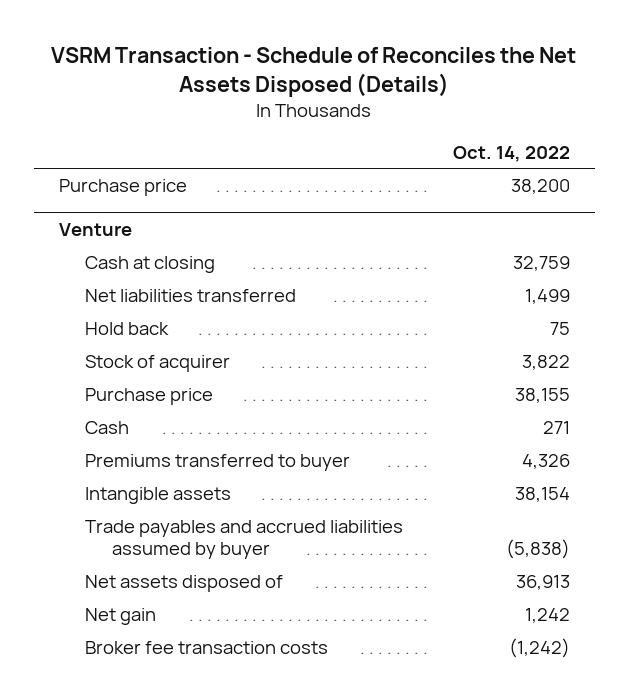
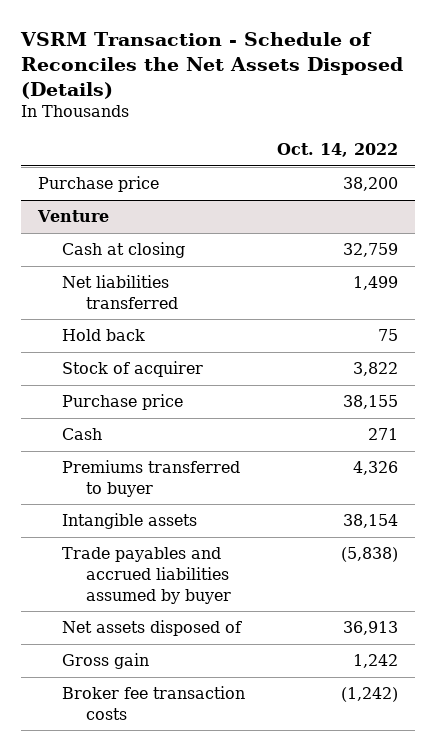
[85,608,157,626] Net gain -> [61,653,149,670] Gross gain

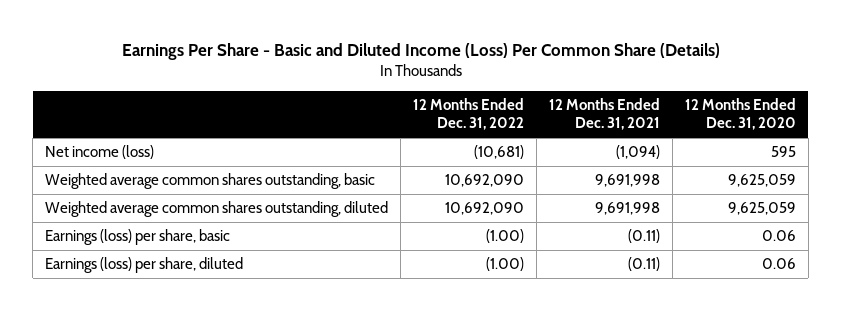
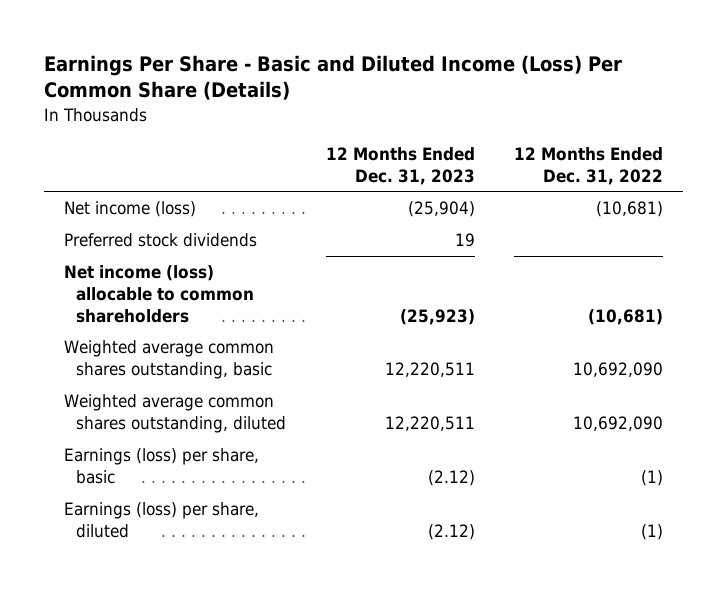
[549,98,661,131] 12 Months Ended Dec. 31, 2021 -> none
[685,98,797,131] 12 Months Ended Dec. 31, 2020 -> none
none -> [325,146,475,185] 12 Months Ended Dec. 31, 2023
none -> [63,233,257,248] Preferred stock dividends
none -> [63,265,255,323] Net income (loss) allocable to common shareholders
[486,229,525,244] (1.00) -> [641,469,664,486] (1)
[486,257,525,272] (1.00) -> [641,523,664,540] (1)

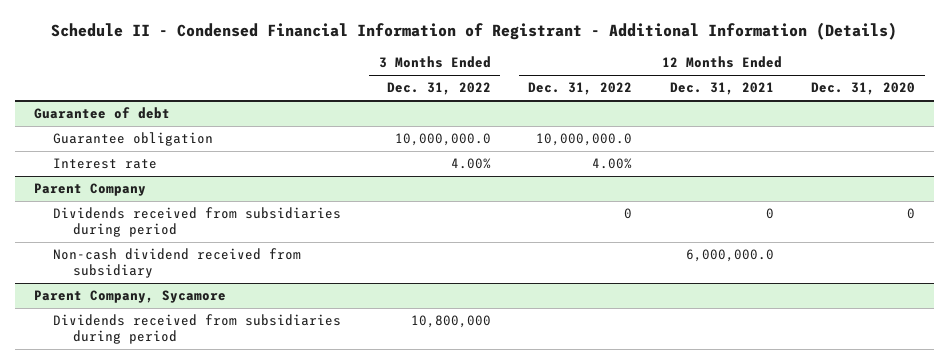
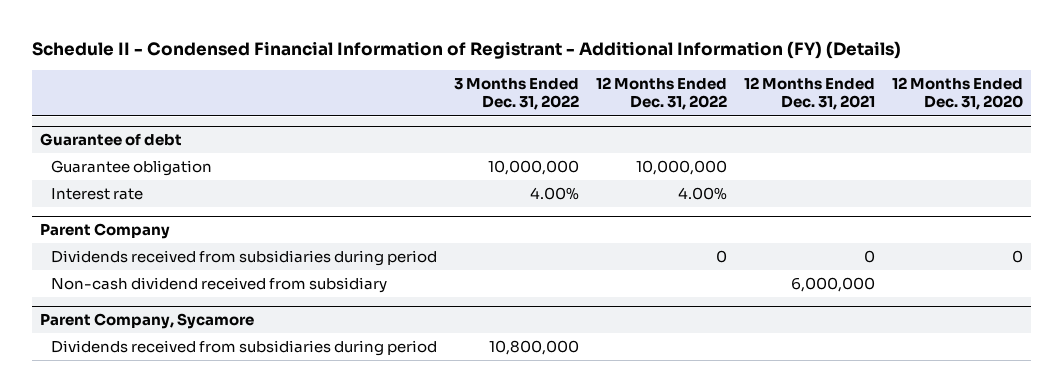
[51,22,898,41] Schedule II - Condensed Financial Information of Registrant - Additional Information (Details) -> [32,41,902,60] Schedule II - Condensed Financial Information of Registrant - Additional Information (FY) (Details)
[394,133,491,147] 10,000,000.0 -> [488,160,580,176] 10,000,000
[536,133,633,147] 10,000,000.0 -> [636,160,728,176] 10,000,000
[685,249,774,263] 6,000,000.0 -> [791,277,876,293] 6,000,000

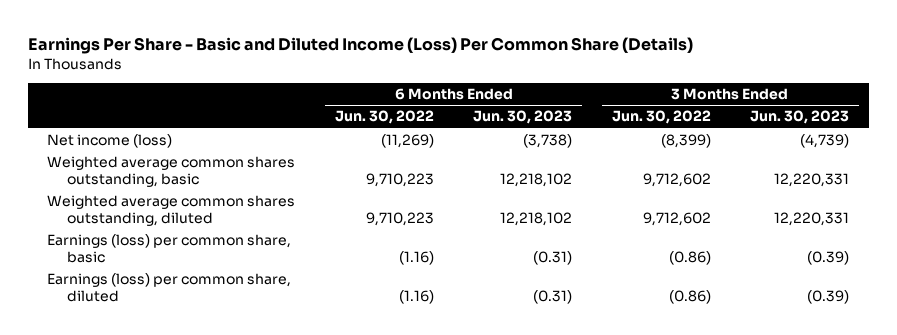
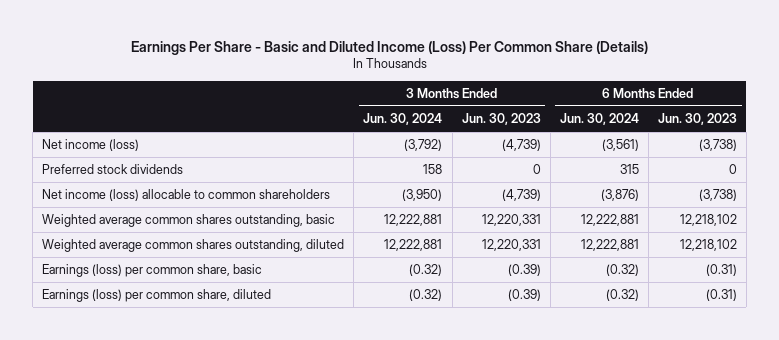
[334,110,434,125] Jun. 30, 2022 -> none
[611,110,711,125] Jun. 30, 2022 -> none
none -> [363,113,443,126] Jun. 30, 2024
none -> [559,113,639,126] Jun. 30, 2024
none -> [42,164,184,175] Preferred stock dividends
none -> [42,189,331,202] Net income (loss) allocable to common shareholders

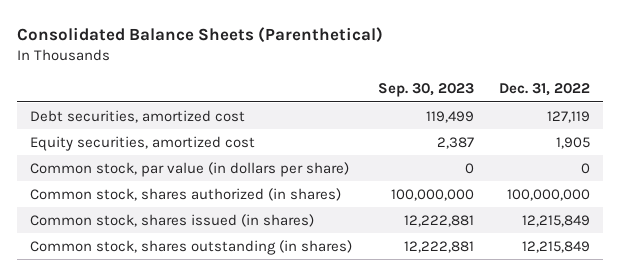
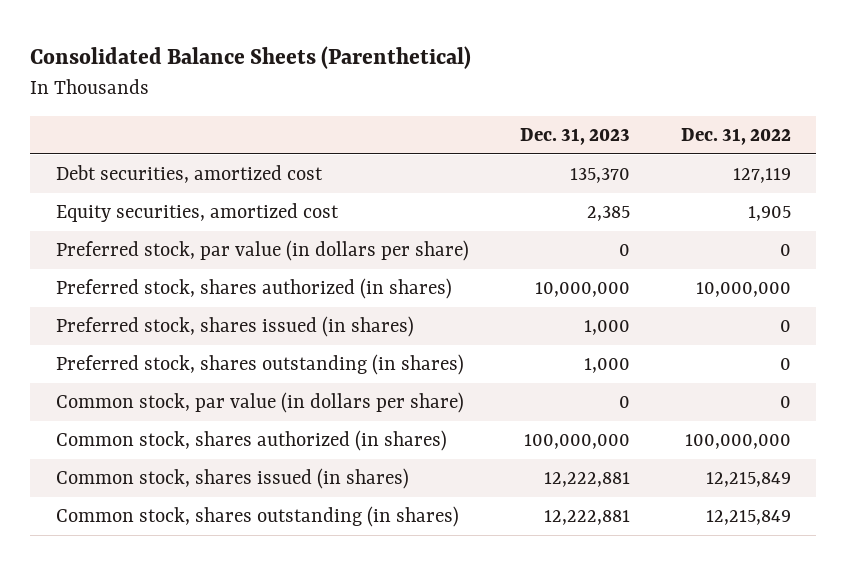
[377,83,474,98] Sep. 30, 2023 -> none
none -> [519,127,630,145] Dec. 31, 2023
none -> [55,240,469,262] Preferred stock, par value (in dollars per share)
none -> [55,278,452,300] Preferred stock, shares authorized (in shares)
none -> [55,316,414,338] Preferred stock, shares issued (in shares)
none -> [55,354,464,376] Preferred stock, shares outstanding (in shares)

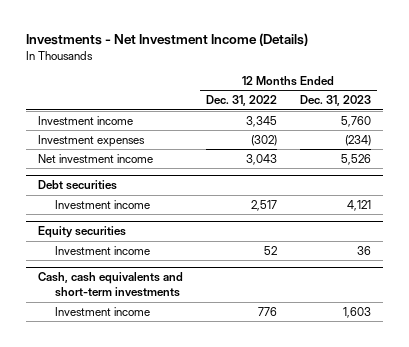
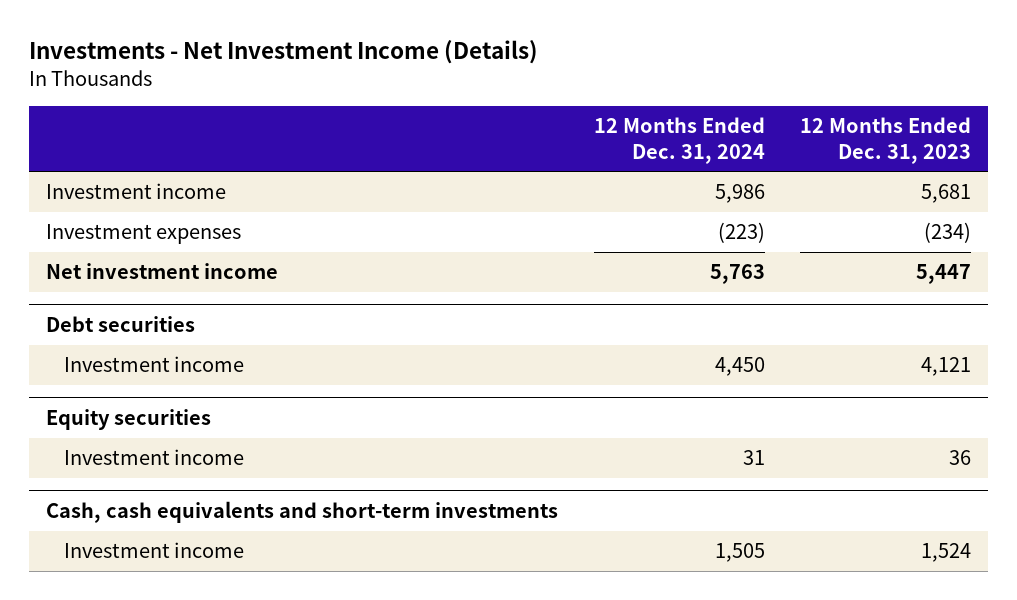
[205,95,277,107] Dec. 31, 2022 -> none
none -> [593,117,765,164] 12 Months Ended Dec. 31, 2024
[340,115,371,127] 5,760 -> [920,184,971,204] 5,681
[340,153,371,165] 5,526 -> [915,264,971,285] 5,447
[342,306,371,318] 1,603 -> [920,543,971,563] 1,524

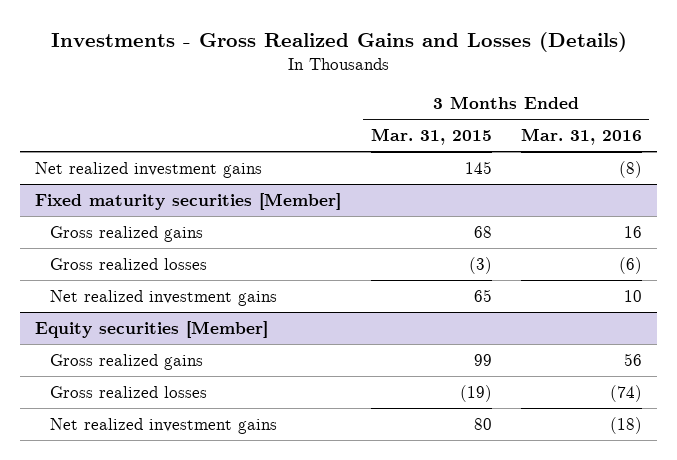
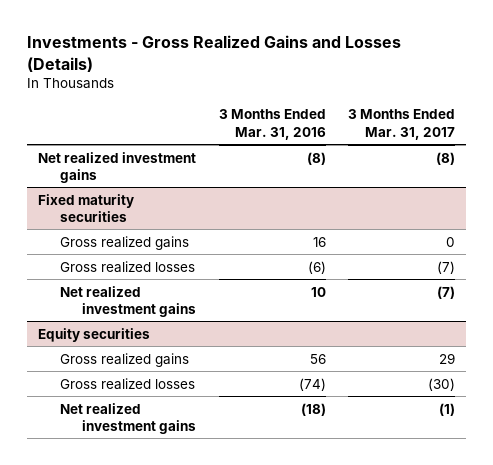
[370,127,492,145] Mar. 31, 2015 -> none
none -> [347,109,455,140] 3 Months Ended Mar. 31, 2017
[35,192,342,210] Fixed maturity securities [Member] -> [38,193,135,222] Fixed maturity securities
[35,320,269,338] Equity securities [Member] -> [38,327,151,342] Equity securities

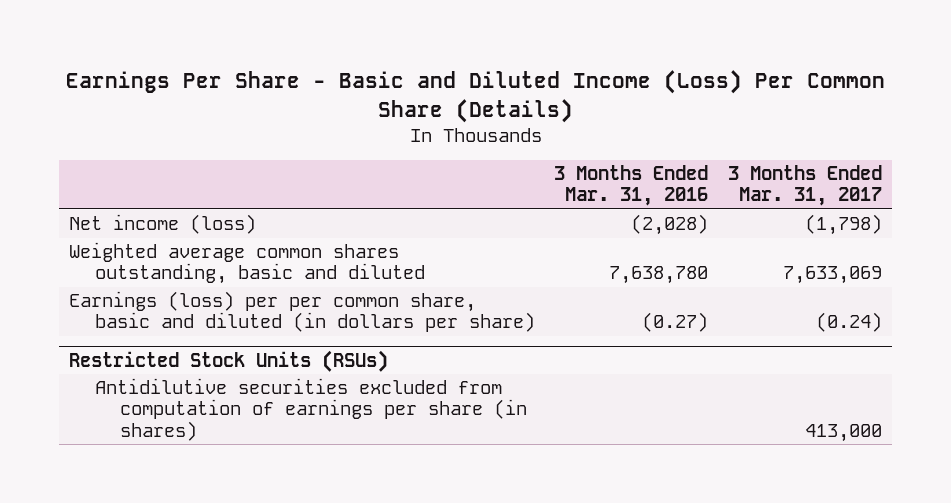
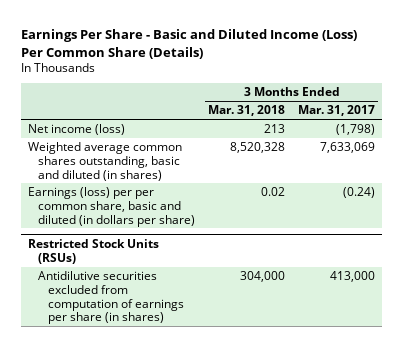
[554,165,709,207] 3 Months Ended Mar. 31, 2016 -> none
none -> [208,105,286,117] Mar. 31, 2018
[69,242,425,285] Weighted average common shares outstanding, basic and diluted -> [27,141,182,181] Weighted average common shares outstanding, basic and diluted (in shares)

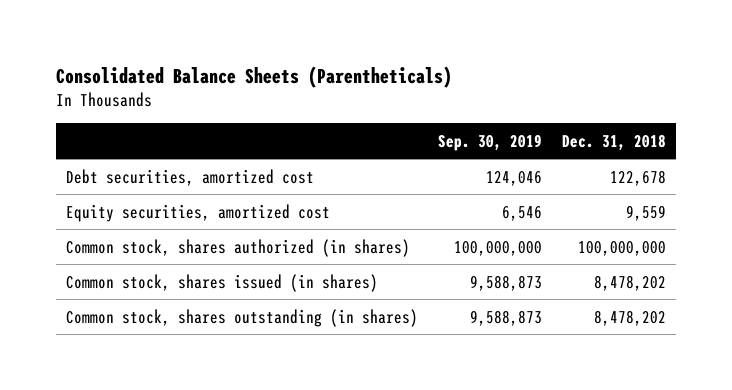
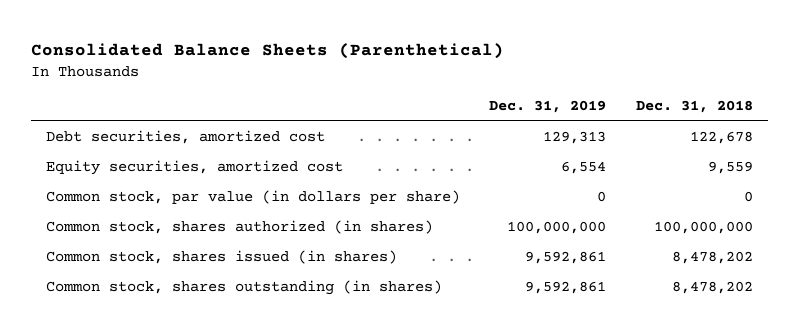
[55,65,452,88] Consolidated Balance Sheets (Parentheticals) -> [30,42,504,59] Consolidated Balance Sheets (Parenthetical)
[437,133,542,151] Sep. 30, 2019 -> none
none -> [489,100,607,114] Dec. 31, 2019
none -> [45,190,460,205] Common stock, par value (in dollars per share)

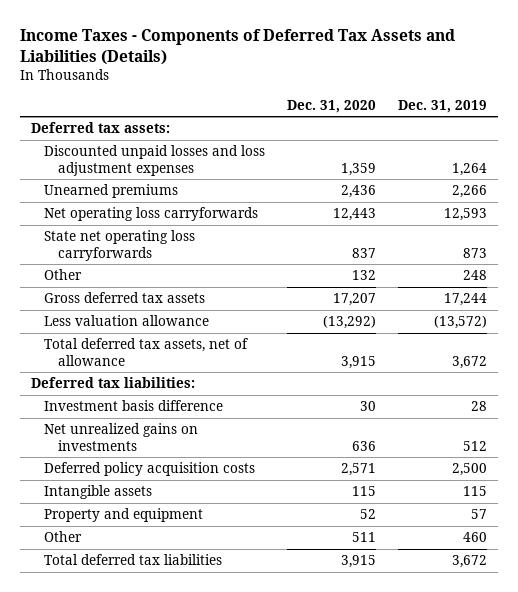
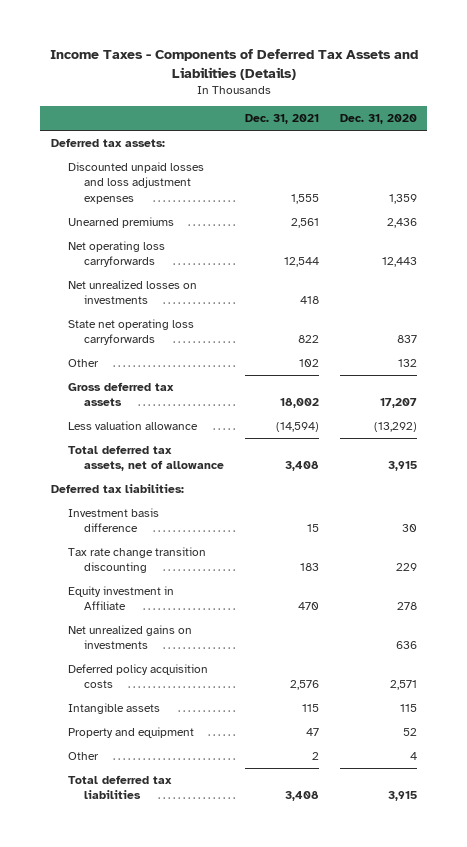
[398,99,488,113] Dec. 31, 2019 -> none
none -> [244,114,319,125] Dec. 31, 2021
none -> [67,279,197,305] Net unrealized losses on investments
none -> [67,546,206,574] Tax rate change transition discounting
none -> [67,585,174,611] Equity investment in Affiliate
[352,532,377,543] 511 -> [409,751,417,760] 4

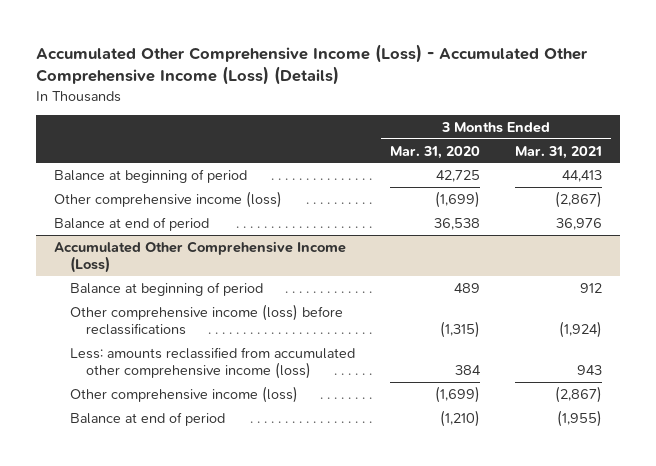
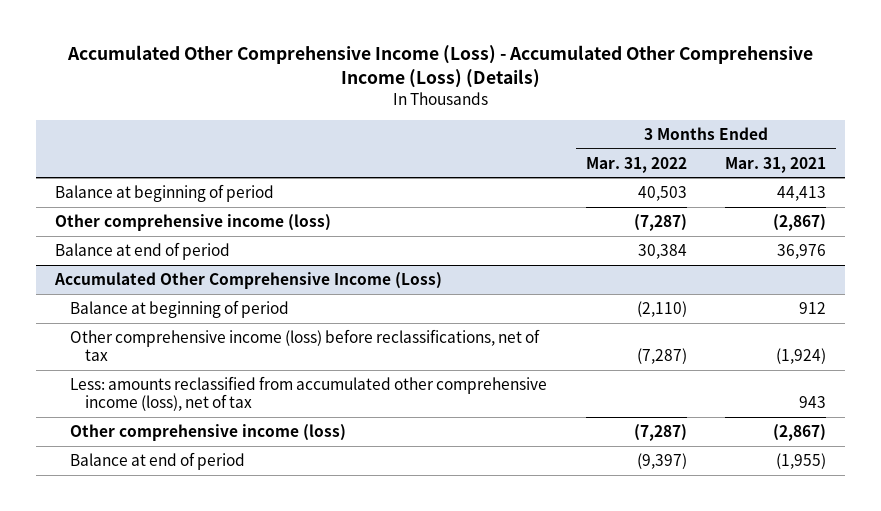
[389,145,480,159] Mar. 31, 2020 -> none
none -> [585,156,687,173] Mar. 31, 2022
[69,303,343,335] Other comprehensive income (loss) before reclassifications -> [70,328,541,361] Other comprehensive income (loss) before reclassifications, net of tax
[69,346,355,379] Less: amounts reclassified from accumulated other comprehensive income (loss) -> [70,375,548,411] Less: amounts reclassified from accumulated other comprehensive income (loss), net of tax

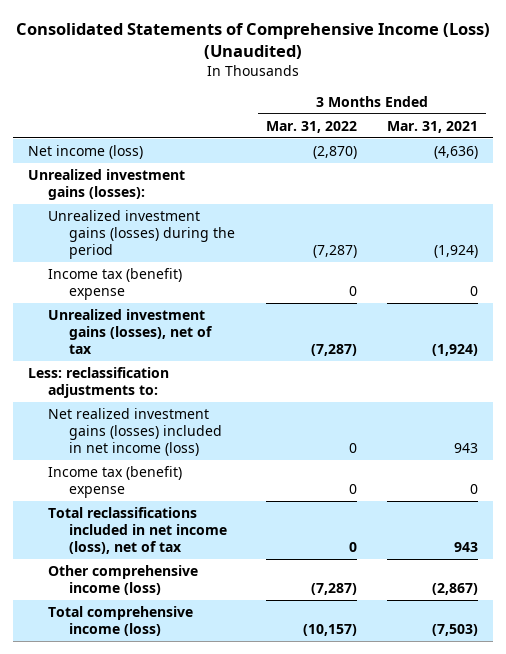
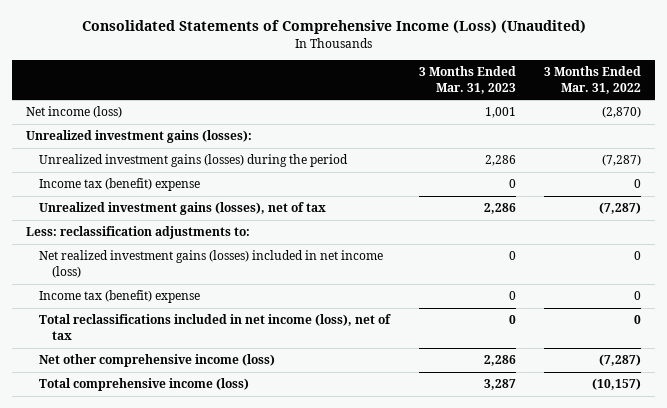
[387,120,479,133] Mar. 31, 2021 -> none
none -> [418,66,516,94] 3 Months Ended Mar. 31, 2023
[48,564,199,596] Other comprehensive income (loss) -> [39,354,276,368] Net other comprehensive income (loss)

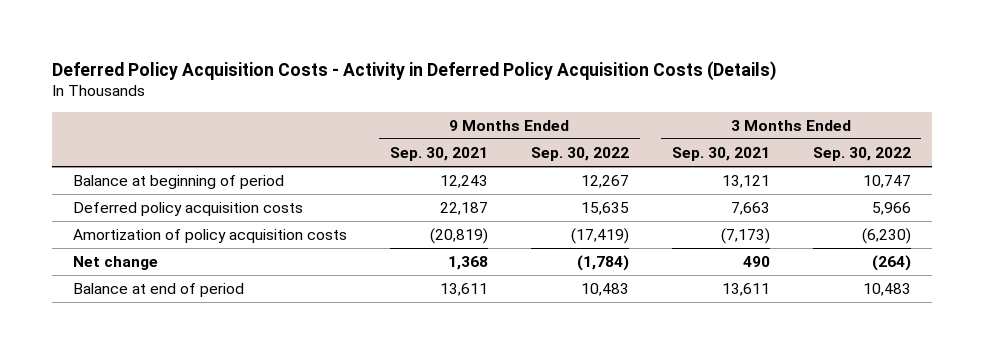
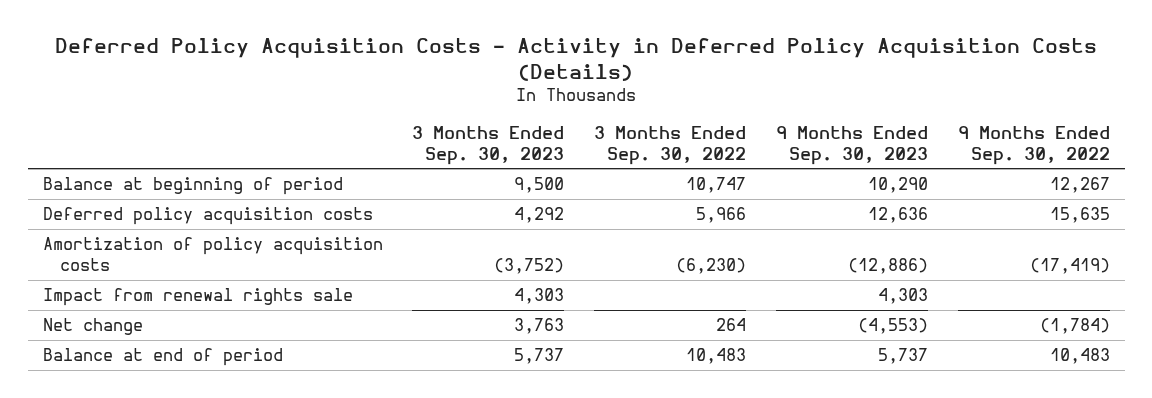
[389,146,488,161] Sep. 30, 2021 -> none
[671,146,770,161] Sep. 30, 2021 -> none
none -> [412,125,565,165] 3 Months Ended Sep. 30, 2023
none -> [776,125,929,165] 9 Months Ended Sep. 30, 2023
none -> [42,288,353,307] Impact from renewal rights sale
[871,255,911,272] (264) -> [716,318,747,332] 264

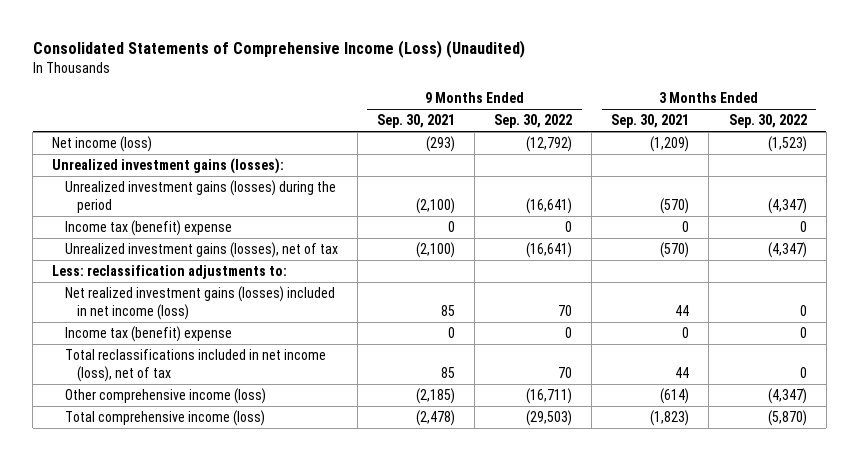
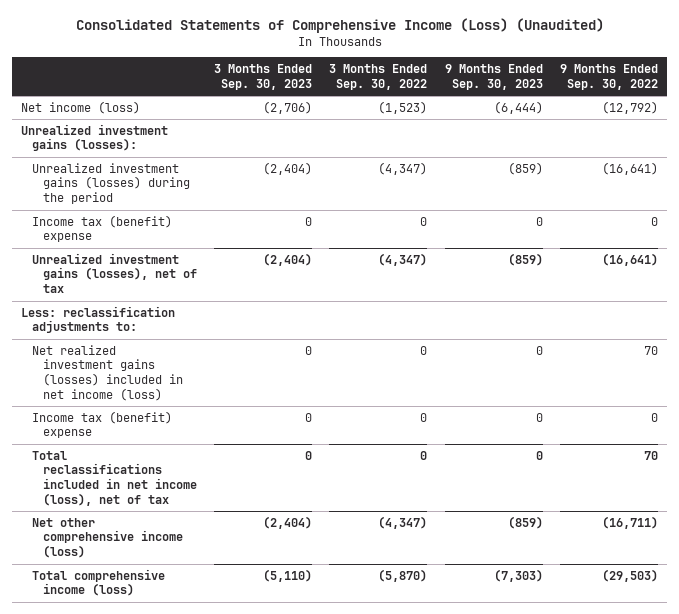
[377,114,456,129] Sep. 30, 2021 -> none
[611,114,690,129] Sep. 30, 2021 -> none
none -> [213,64,312,90] 3 Months Ended Sep. 30, 2023
none -> [444,64,543,90] 9 Months Ended Sep. 30, 2023
[64,387,266,404] Other comprehensive income (loss) -> [31,517,183,559] Net other comprehensive income (loss)

